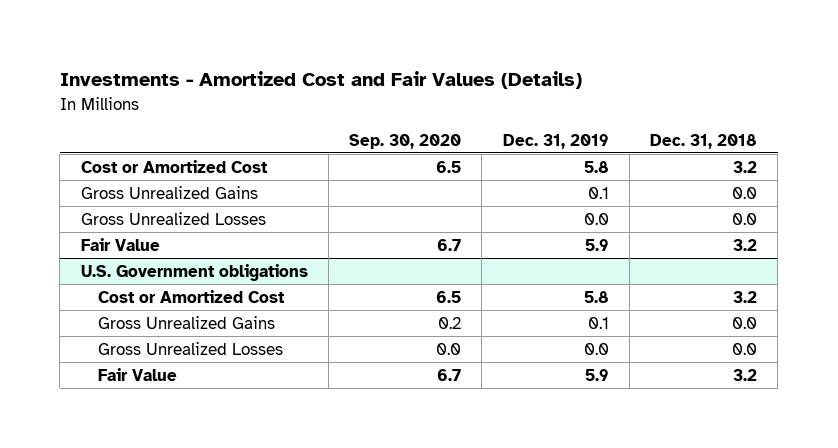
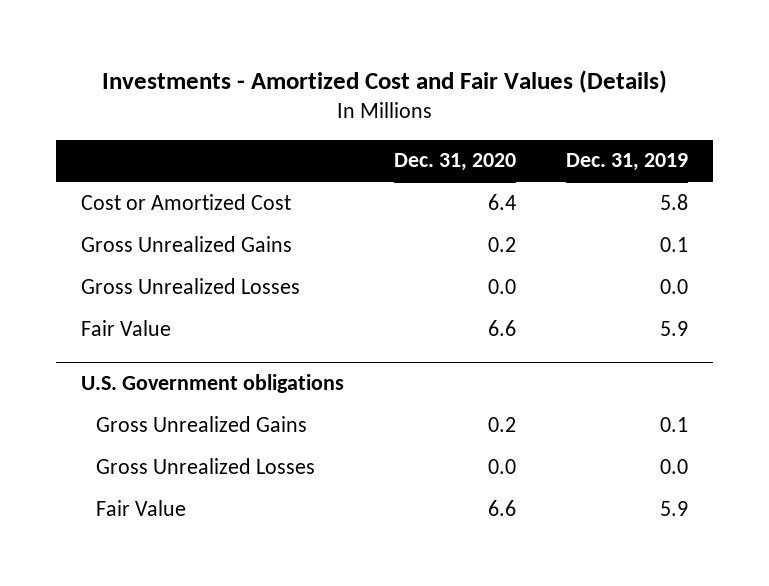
[349,133,462,149] Sep. 30, 2020 -> none
[650,133,758,149] Dec. 31, 2018 -> none
none -> [394,153,517,172] Dec. 31, 2020
[98,289,286,303] Cost or Amortized Cost -> none

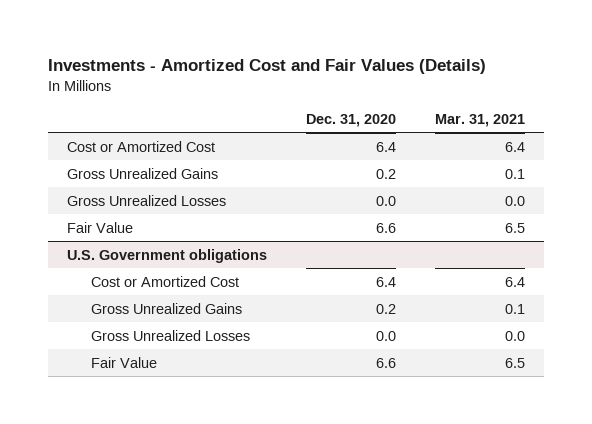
[566,153,689,172] Dec. 31, 2019 -> none
none -> [434,113,525,127] Mar. 31, 2021
none -> [90,275,239,287] Cost or Amortized Cost

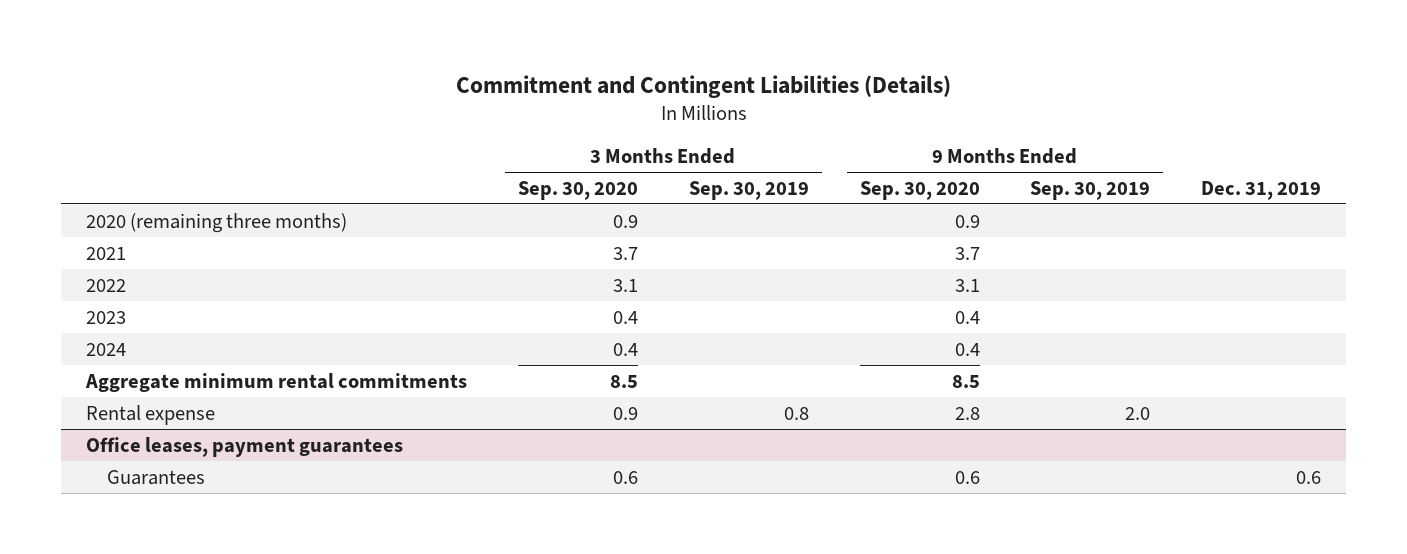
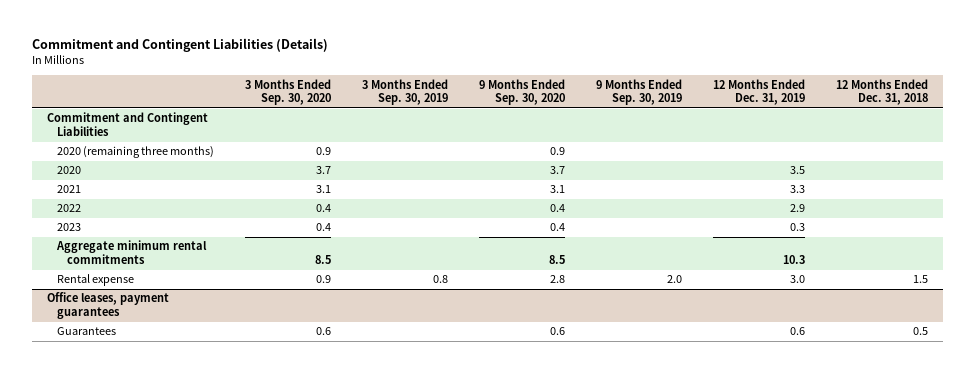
[1201,180,1322,200] Dec. 31, 2019 -> none
none -> [712,78,805,106] 12 Months Ended Dec. 31, 2019
none -> [835,78,928,106] 12 Months Ended Dec. 31, 2018
none -> [47,112,209,137] Commitment and Contingent Liabilities
none -> [56,166,81,175] 2020
[613,246,639,260] 3.7 -> [315,185,331,194] 3.1
[954,246,980,260] 3.7 -> [549,185,565,194] 3.1
[613,278,639,292] 3.1 -> [315,204,331,213] 0.4
[954,278,980,292] 3.1 -> [549,204,565,213] 0.4
[86,342,127,356] 2024 -> none

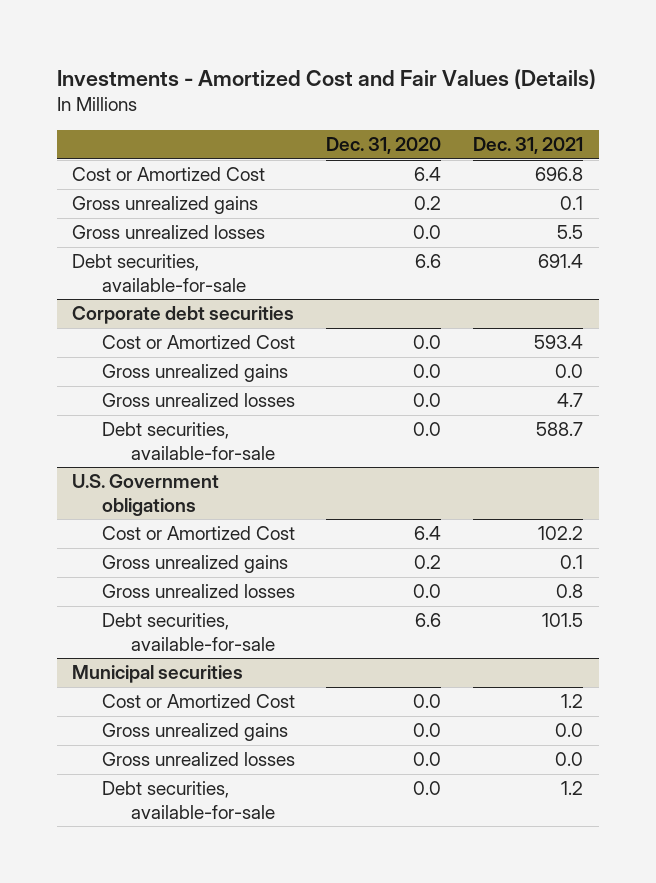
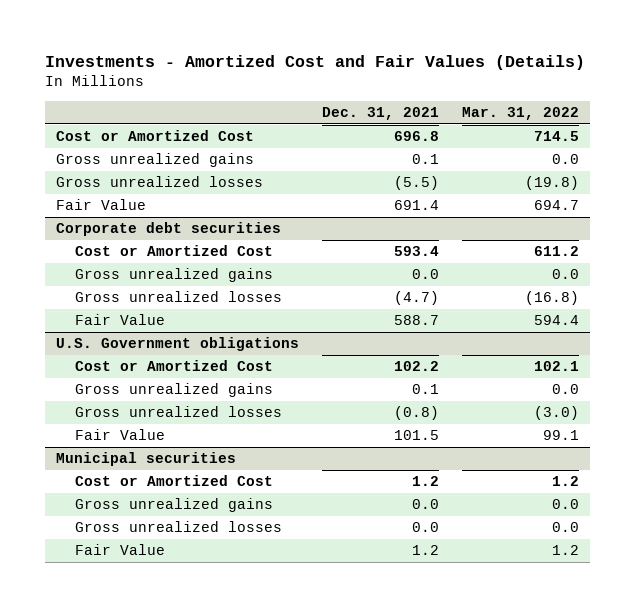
[326,137,442,155] Dec. 31, 2020 -> none
none -> [461,106,579,120] Mar. 31, 2022
[557,225,584,240] 5.5 -> [393,176,439,191] (5.5)
[72,254,246,292] Debt securities, available-for-sale -> [56,199,147,211] Fair Value
[557,393,584,408] 4.7 -> [393,291,439,306] (4.7)
[101,422,275,460] Debt securities, available-for-sale -> [75,314,166,326] Fair Value
[556,584,584,599] 0.8 -> [393,406,439,421] (0.8)
[101,613,275,651] Debt securities, available-for-sale -> [75,429,166,441] Fair Value
[101,781,275,819] Debt securities, available-for-sale -> [75,544,166,556] Fair Value

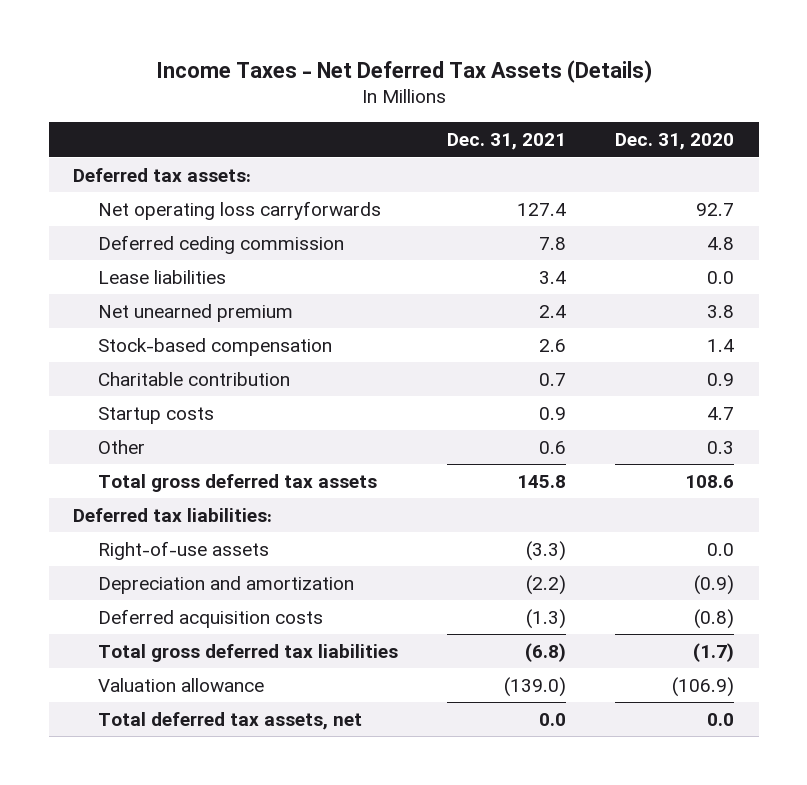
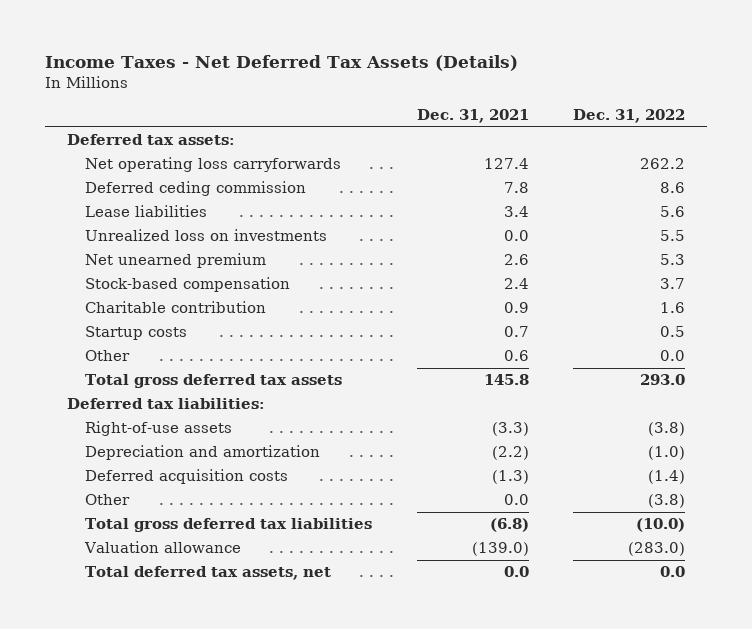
[615,133,735,151] Dec. 31, 2020 -> none
none -> [573,109,686,124] Dec. 31, 2022
none -> [85,229,328,242] Unrealized loss on investments
[539,304,567,318] 2.4 -> [503,254,529,266] 2.6
[539,338,567,352] 2.6 -> [503,278,529,290] 2.4
[539,372,567,386] 0.7 -> [503,302,529,314] 0.9
[539,406,567,420] 0.9 -> [503,326,529,338] 0.7
none -> [85,494,131,506] Other

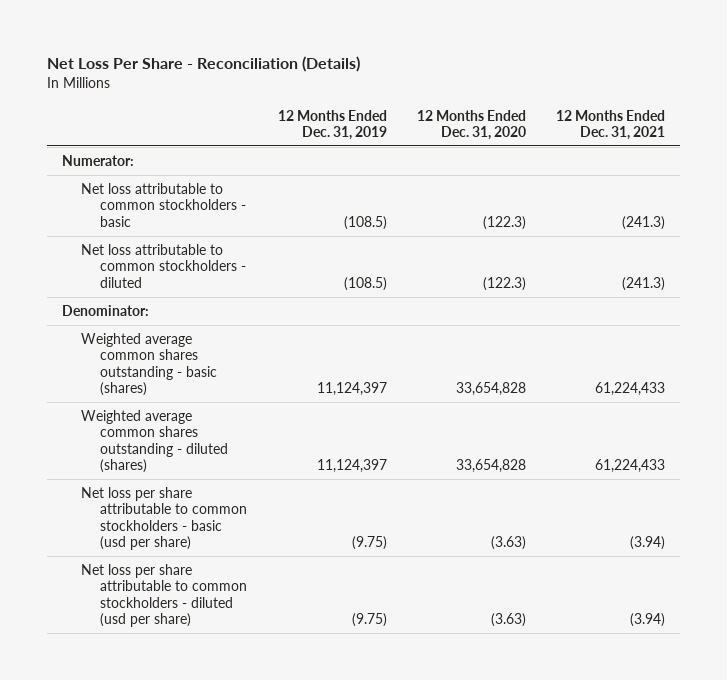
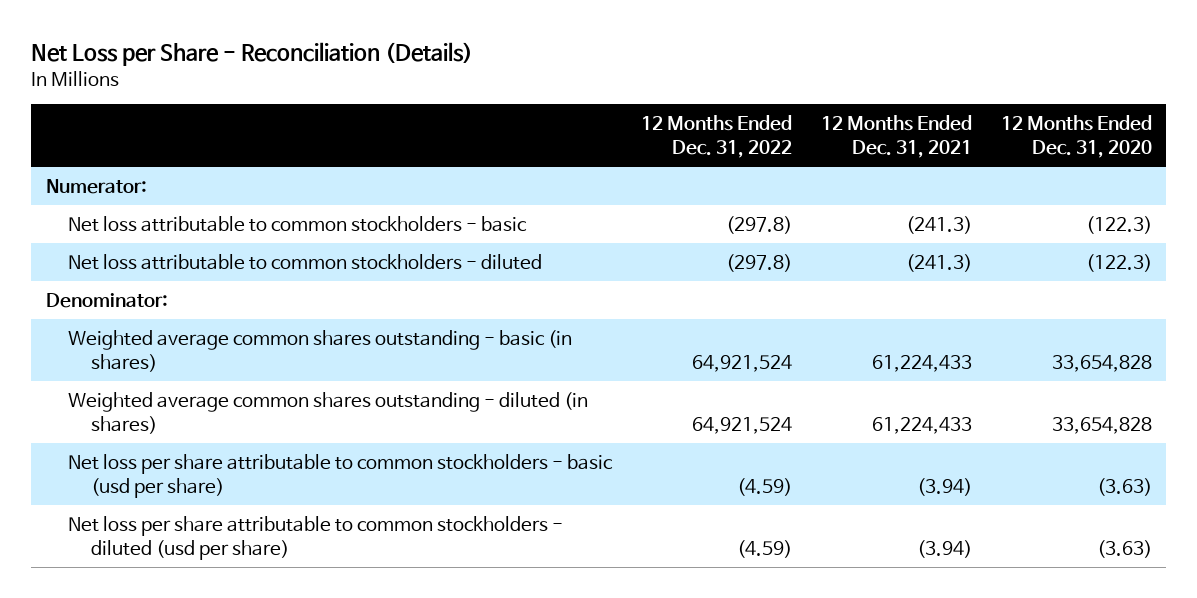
[46,55,360,72] Net Loss Per Share - Reconciliation (Details) -> [31,42,474,67] Net Loss per Share - Reconciliation (Details)
[277,109,387,141] 12 Months Ended Dec. 31, 2019 -> none
none -> [641,115,793,159] 12 Months Ended Dec. 31, 2022
[81,332,218,397] Weighted average common shares outstanding - basic (shares) -> [68,329,573,372] Weighted average common shares outstanding - basic (in shares)
[81,409,229,474] Weighted average common shares outstanding - diluted (shares) -> [68,391,589,434] Weighted average common shares outstanding - diluted (in shares)

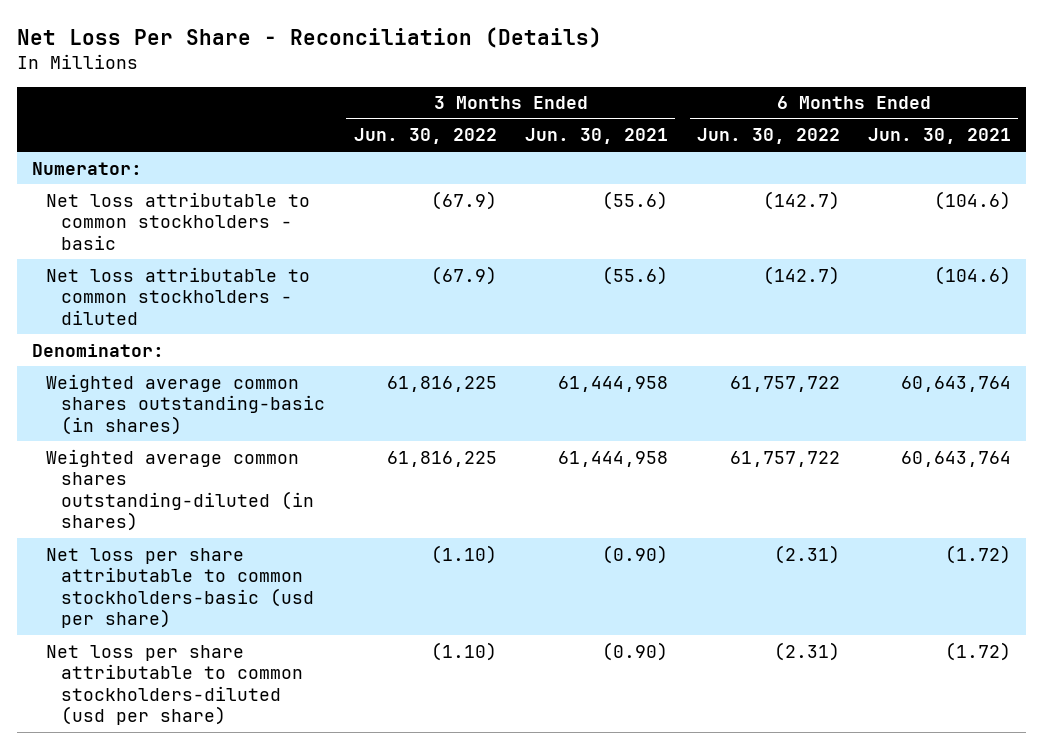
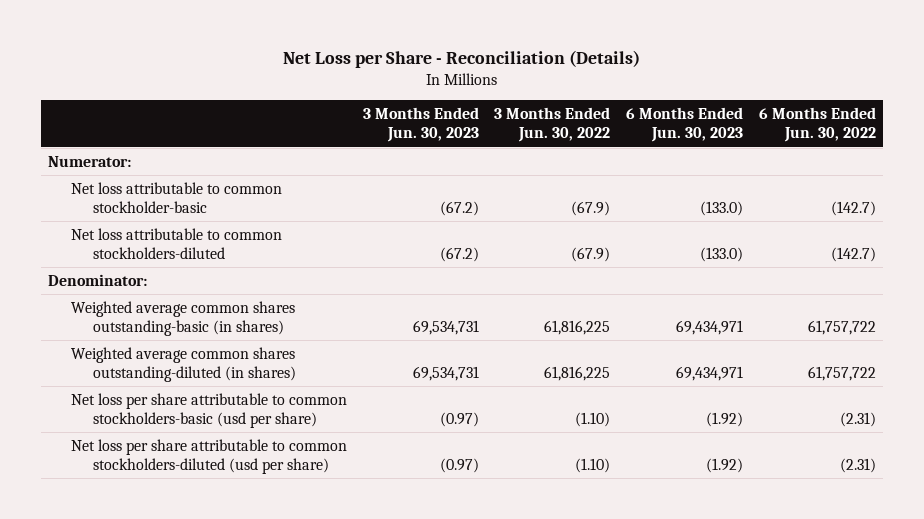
[17,26,603,48] Net Loss Per Share - Reconciliation (Details) -> [282,50,640,69] Net Loss per Share - Reconciliation (Details)
[525,128,669,145] Jun. 30, 2021 -> none
[868,128,1012,145] Jun. 30, 2021 -> none
none -> [362,106,479,143] 3 Months Ended Jun. 30, 2023
none -> [625,106,743,143] 6 Months Ended Jun. 30, 2023
[46,191,311,250] Net loss attributable to common stockholders - basic -> [70,181,282,214] Net loss attributable to common stockholder-basic
[46,266,311,325] Net loss attributable to common stockholders - diluted -> [70,227,282,260] Net loss attributable to common stockholders-diluted

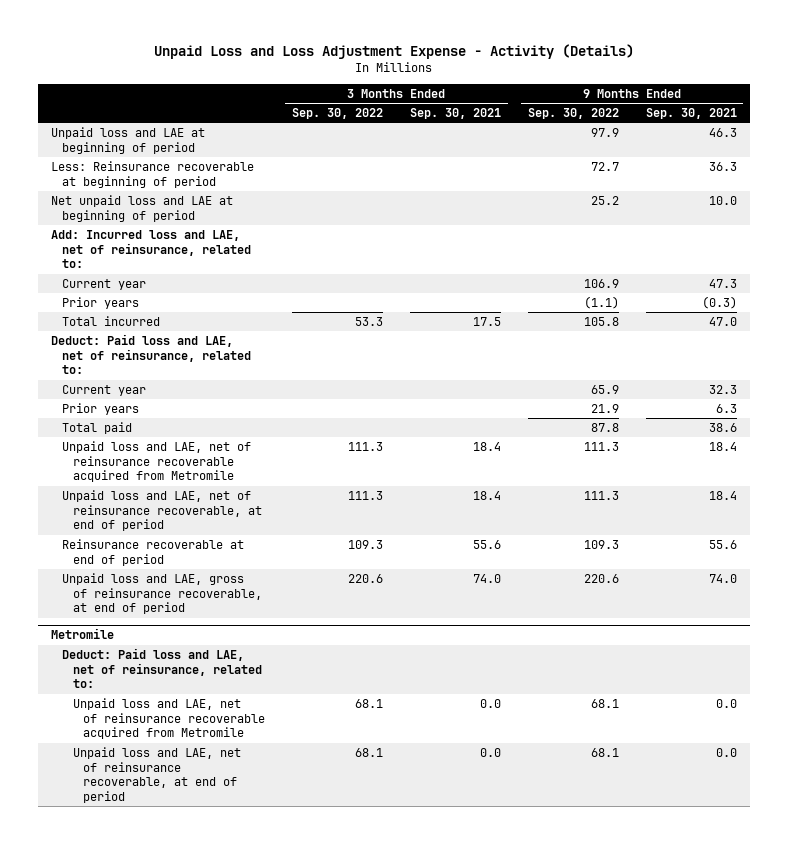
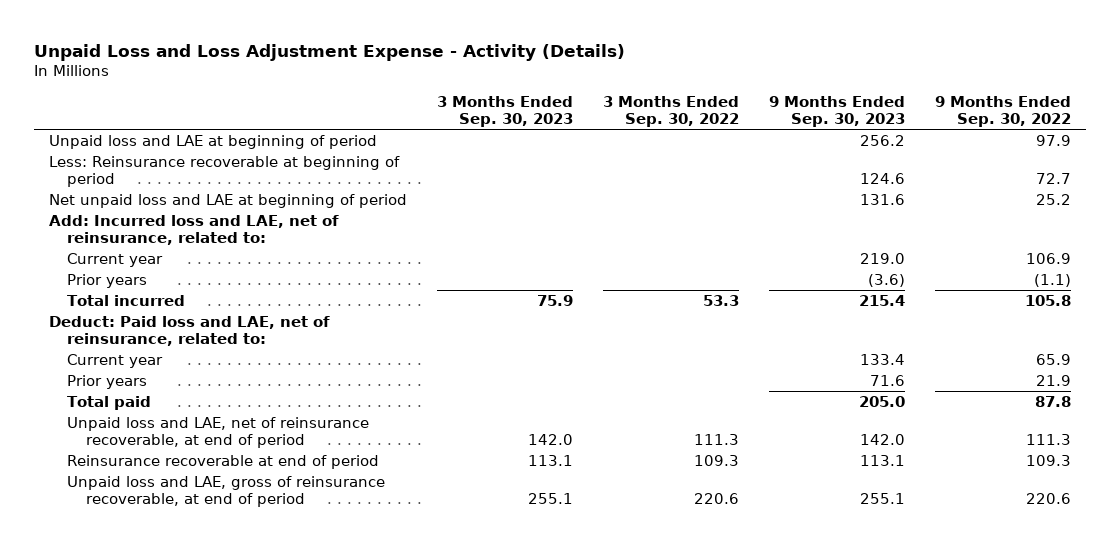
[409,108,501,120] Sep. 30, 2021 -> none
[645,108,737,120] Sep. 30, 2021 -> none
none -> [436,95,573,127] 3 Months Ended Sep. 30, 2023
none -> [768,95,905,127] 9 Months Ended Sep. 30, 2023
[61,440,251,483] Unpaid loss and LAE, net of reinsurance recoverable acquired from Metromile -> none
[51,628,115,640] Metromile -> none
[61,647,262,689] Deduct: Paid loss and LAE, net of reinsurance, related to: -> none
[72,697,266,740] Unpaid loss and LAE, net of reinsurance recoverable acquired from Metromile -> none
[72,746,241,804] Unpaid loss and LAE, net of reinsurance recoverable, at end of period -> none

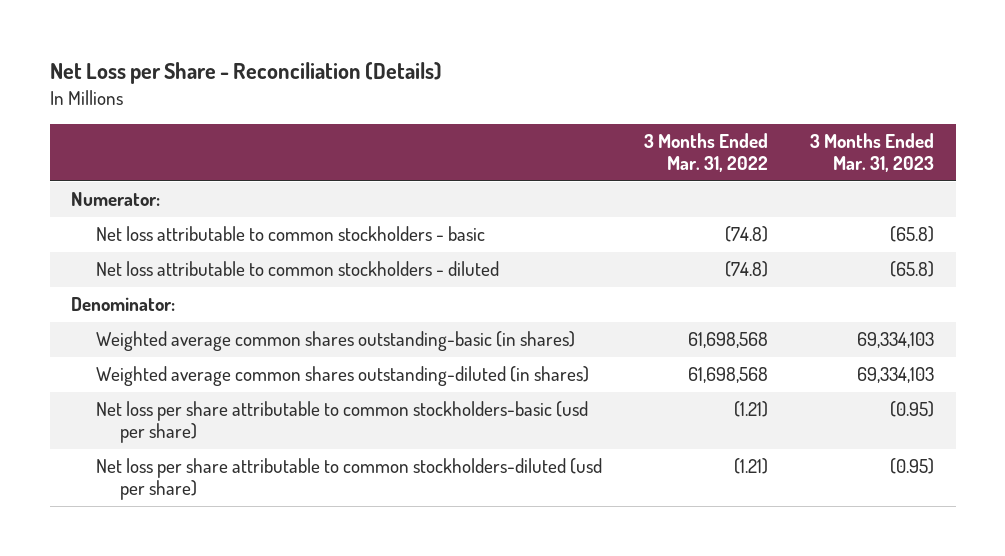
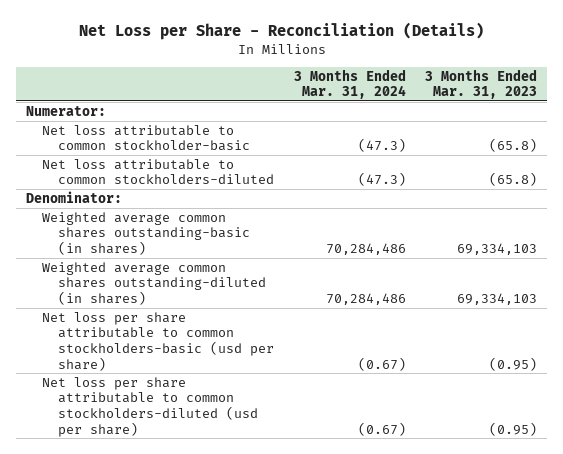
[643,133,768,173] 3 Months Ended Mar. 31, 2022 -> none
none -> [293,68,406,100] 3 Months Ended Mar. 31, 2024
[95,226,485,242] Net loss attributable to common stockholders - basic -> [42,124,251,152] Net loss attributable to common stockholder-basic
[95,261,499,277] Net loss attributable to common stockholders - diluted -> [42,158,275,185] Net loss attributable to common stockholders-diluted

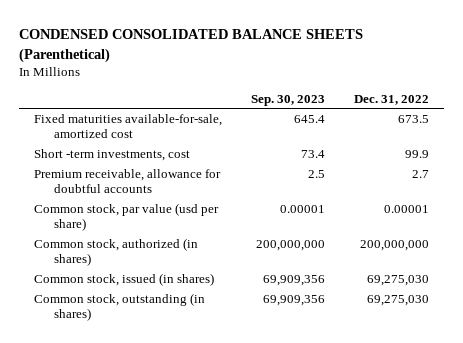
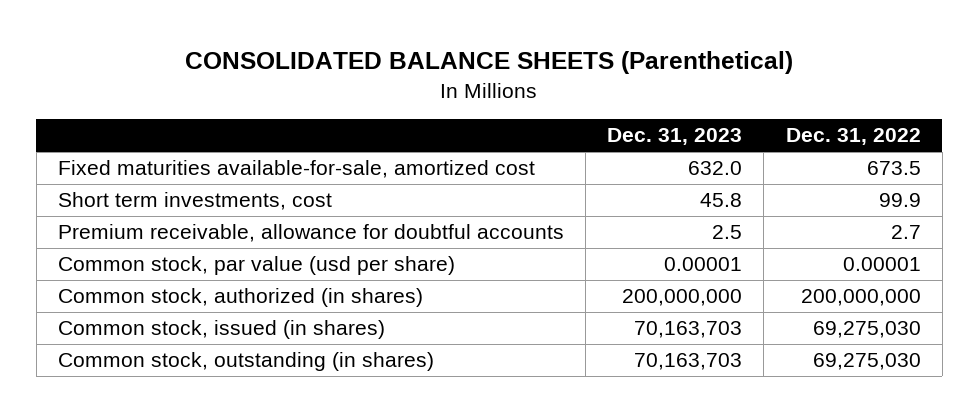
[18,28,363,63] CONDENSED CONSOLIDATED BALANCE SHEETS (Parenthetical) -> [185,51,794,75] CONSOLIDATED BALANCE SHEETS (Parenthetical)
[250,94,325,106] Sep. 30, 2023 -> none
none -> [607,128,743,146] Dec. 31, 2023
[33,148,190,161] Short -term investments, cost -> [57,192,332,211] Short term investments, cost

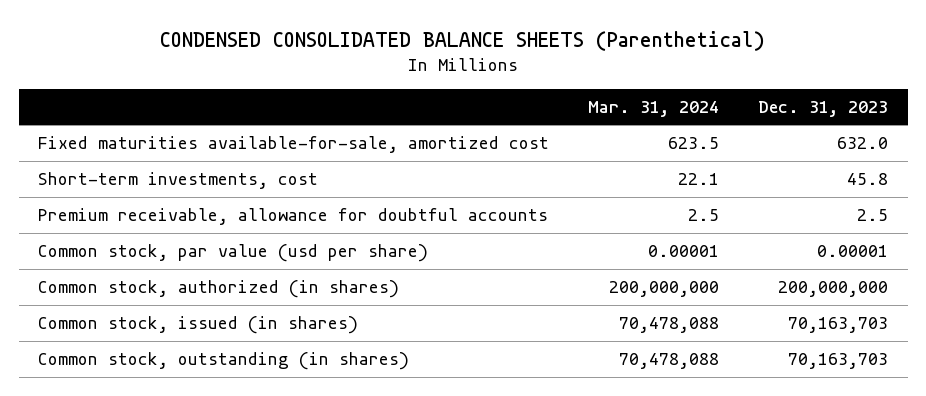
[185,51,794,75] CONSOLIDATED BALANCE SHEETS (Parenthetical) -> [160,30,766,51] CONDENSED CONSOLIDATED BALANCE SHEETS (Parenthetical)
[785,128,921,146] Dec. 31, 2022 -> none
none -> [588,100,720,117] Mar. 31, 2024
[57,192,332,211] Short term investments, cost -> [38,172,319,190] Short-term investments, cost

